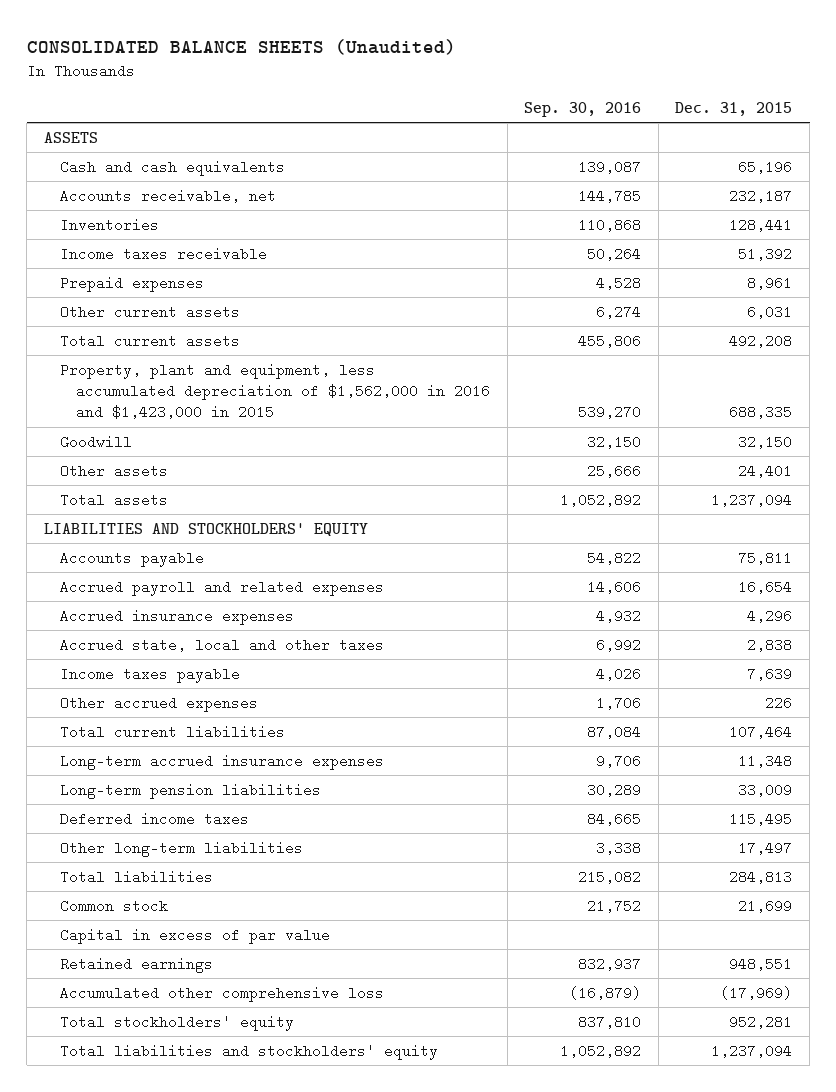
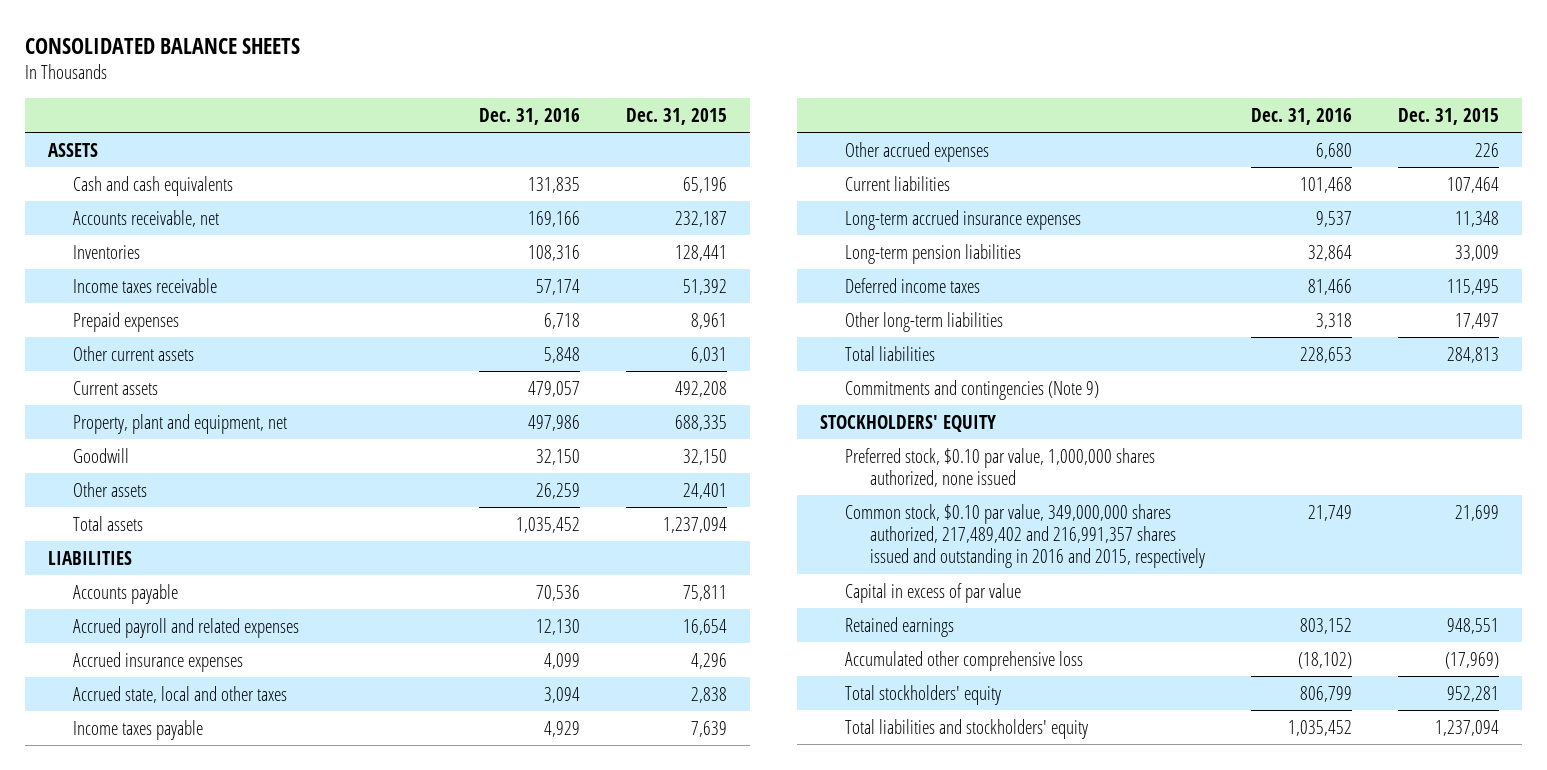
[26,39,456,56] CONSOLIDATED BALANCE SHEETS (Unaudited) -> [24,38,300,55] CONSOLIDATED BALANCE SHEETS
[524,101,642,117] Sep. 30, 2016 -> none
none -> [479,107,581,125] Dec. 31, 2016
[60,333,241,348] Total current assets -> [72,380,158,395] Current assets
[60,362,491,420] Property, plant and equipment, less accumulated depreciation of $1,562,000 in 2016 and $1,423,000 in 2015 -> [72,413,287,434] Property, plant and equipment, net
[43,522,368,536] LIABILITIES AND STOCKHOLDERS' EQUITY -> none
none -> [47,550,132,565] LIABILITIES
[60,724,286,739] Total current liabilities -> [844,175,950,191] Current liabilities
none -> [844,379,1099,400] Commitments and contingencies (Note 9)
none -> [819,414,996,432] STOCKHOLDERS' EQUITY
none -> [844,447,1155,488] Preferred stock, $0.10 par value, 1,000,000 shares authorized, none issued
[60,898,169,913] Common stock -> [844,503,1206,569] Common stock, $0.10 par value, 349,000,000 shares authorized, 217,489,402 and 216,991,357 shares issued and outstanding in 2016 and 2015, respectively

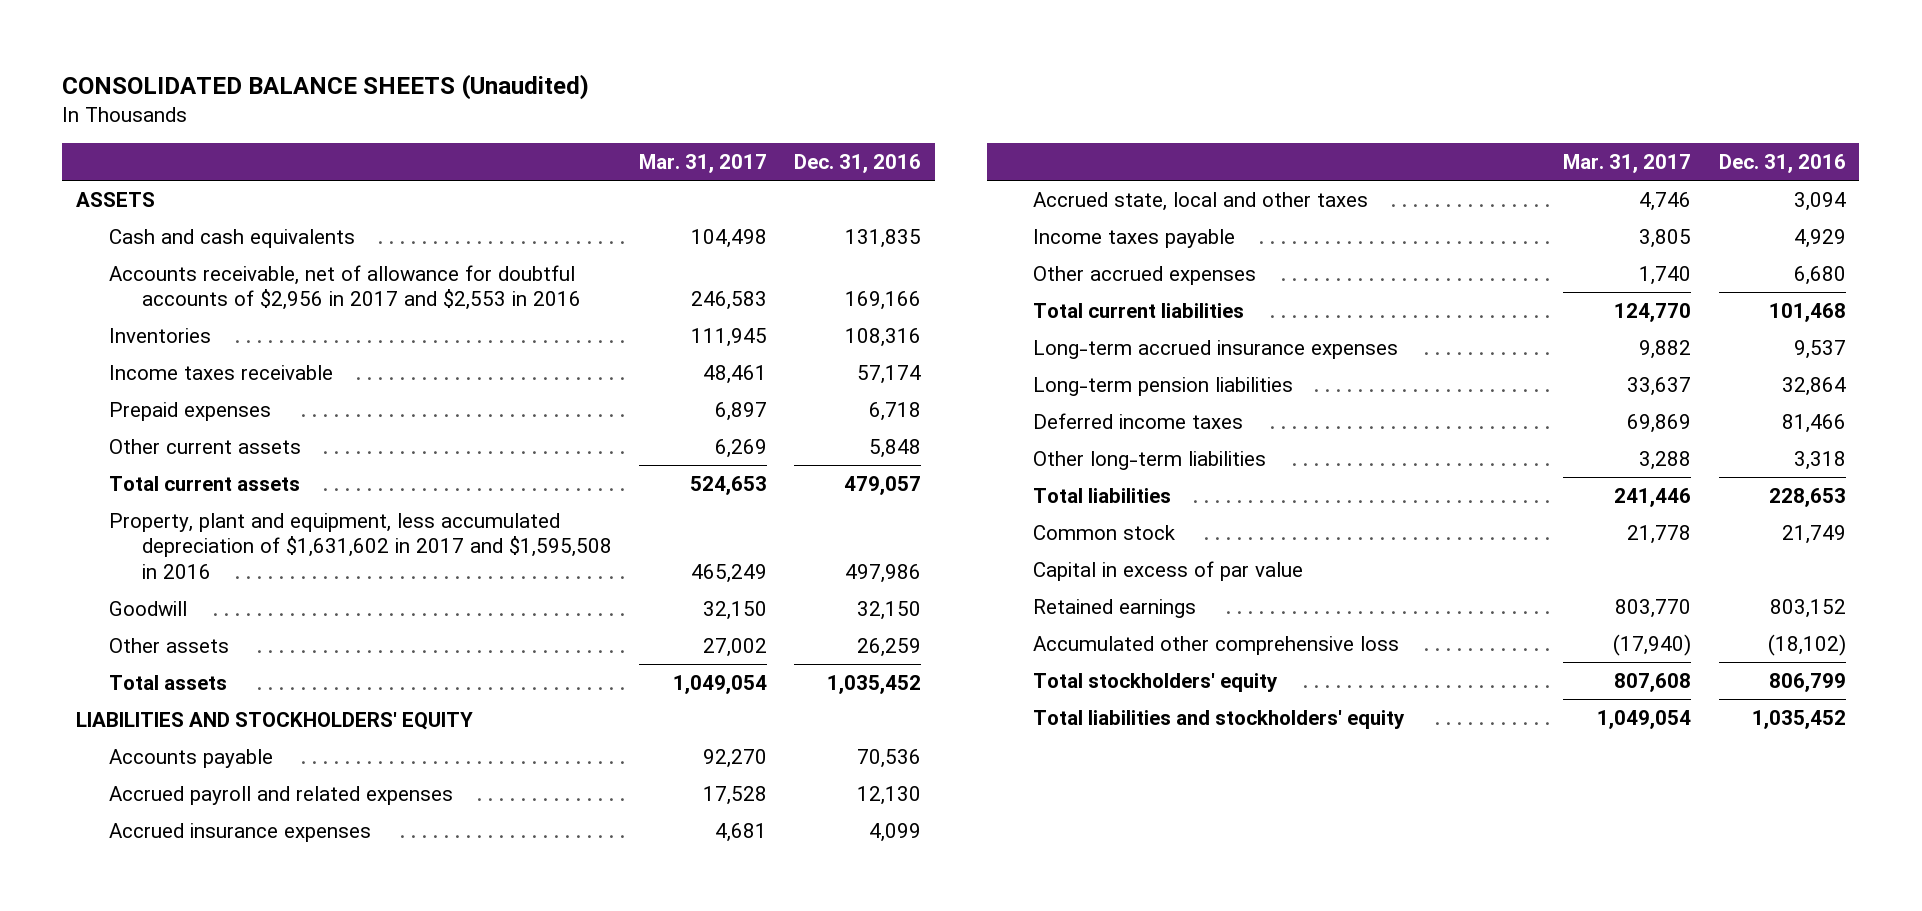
[24,38,300,55] CONSOLIDATED BALANCE SHEETS -> [62,74,590,101] CONSOLIDATED BALANCE SHEETS (Unaudited)
[625,107,727,125] Dec. 31, 2015 -> none
none -> [639,153,768,173] Mar. 31, 2017
[72,209,219,227] Accounts receivable, net -> [108,264,581,311] Accounts receivable, net of allowance for doubtful accounts of $2,956 in 2017 and $2,553 in 2016
[72,380,158,395] Current assets -> [108,475,300,491] Total current assets
[72,413,287,434] Property, plant and equipment, net -> [108,512,612,579] Property, plant and equipment, less accumulated depreciation of $1,631,602 in 2017 and $1,595,508 in 2016
[47,550,132,565] LIABILITIES -> none
none -> [75,711,473,730] LIABILITIES AND STOCKHOLDERS' EQUITY
[844,175,950,191] Current liabilities -> [1033,302,1245,318] Total current liabilities
[844,379,1099,400] Commitments and contingencies (Note 9) -> none
[819,414,996,432] STOCKHOLDERS' EQUITY -> none
[844,447,1155,488] Preferred stock, $0.10 par value, 1,000,000 shares authorized, none issued -> none
[844,503,1206,569] Common stock, $0.10 par value, 349,000,000 shares authorized, 217,489,402 and 216,991,357 shares issued and outstanding in 2016 and 2015, respectively -> [1033,524,1176,540] Common stock

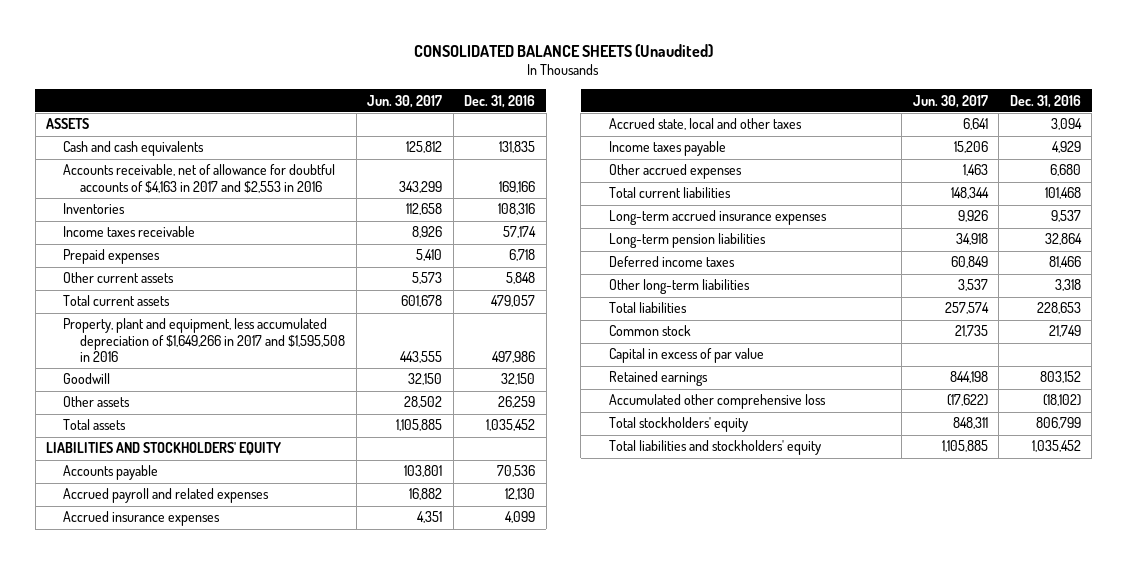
[639,153,768,173] Mar. 31, 2017 -> none
none -> [367,94,443,108] Jun. 30, 2017
[108,264,581,311] Accounts receivable, net of allowance for doubtful accounts of $2,956 in 2017 and $2,553 in 2016 -> [63,164,336,193] Accounts receivable, net of allowance for doubtful accounts of $4,163 in 2017 and $2,553 in 2016
[108,512,612,579] Property, plant and equipment, less accumulated depreciation of $1,631,602 in 2017 and $1,595,508 in 2016 -> [63,318,346,363] Property, plant and equipment, less accumulated depreciation of $1,649,266 in 2017 and $1,595,508 in 2016

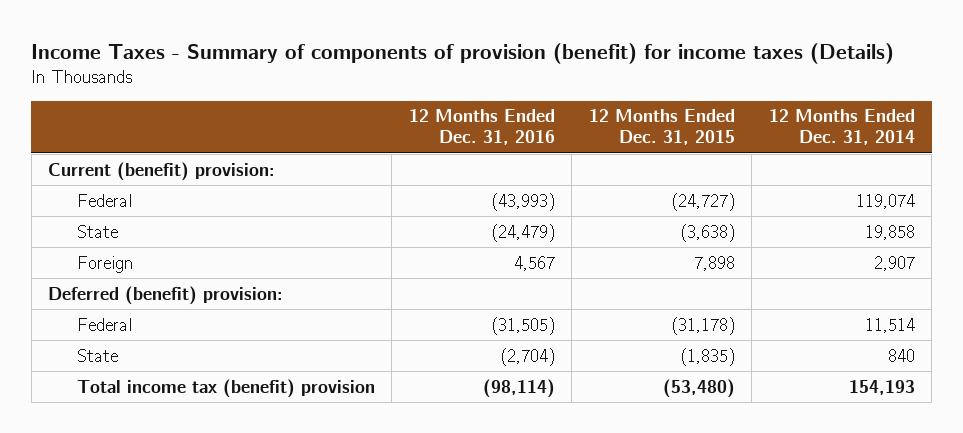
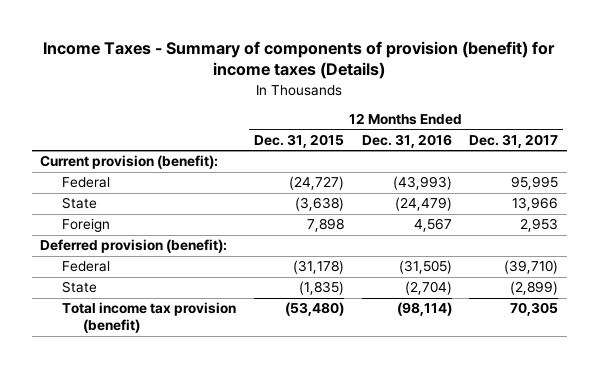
[768,109,915,146] 12 Months Ended Dec. 31, 2014 -> none
none -> [469,133,559,148] Dec. 31, 2017
[48,161,276,181] Current (benefit) provision: -> [40,155,219,170] Current provision (benefit):
[48,285,284,305] Deferred (benefit) provision: -> [40,239,228,254] Deferred provision (benefit):
[76,378,375,398] Total income tax (benefit) provision -> [61,302,236,334] Total income tax provision (benefit)

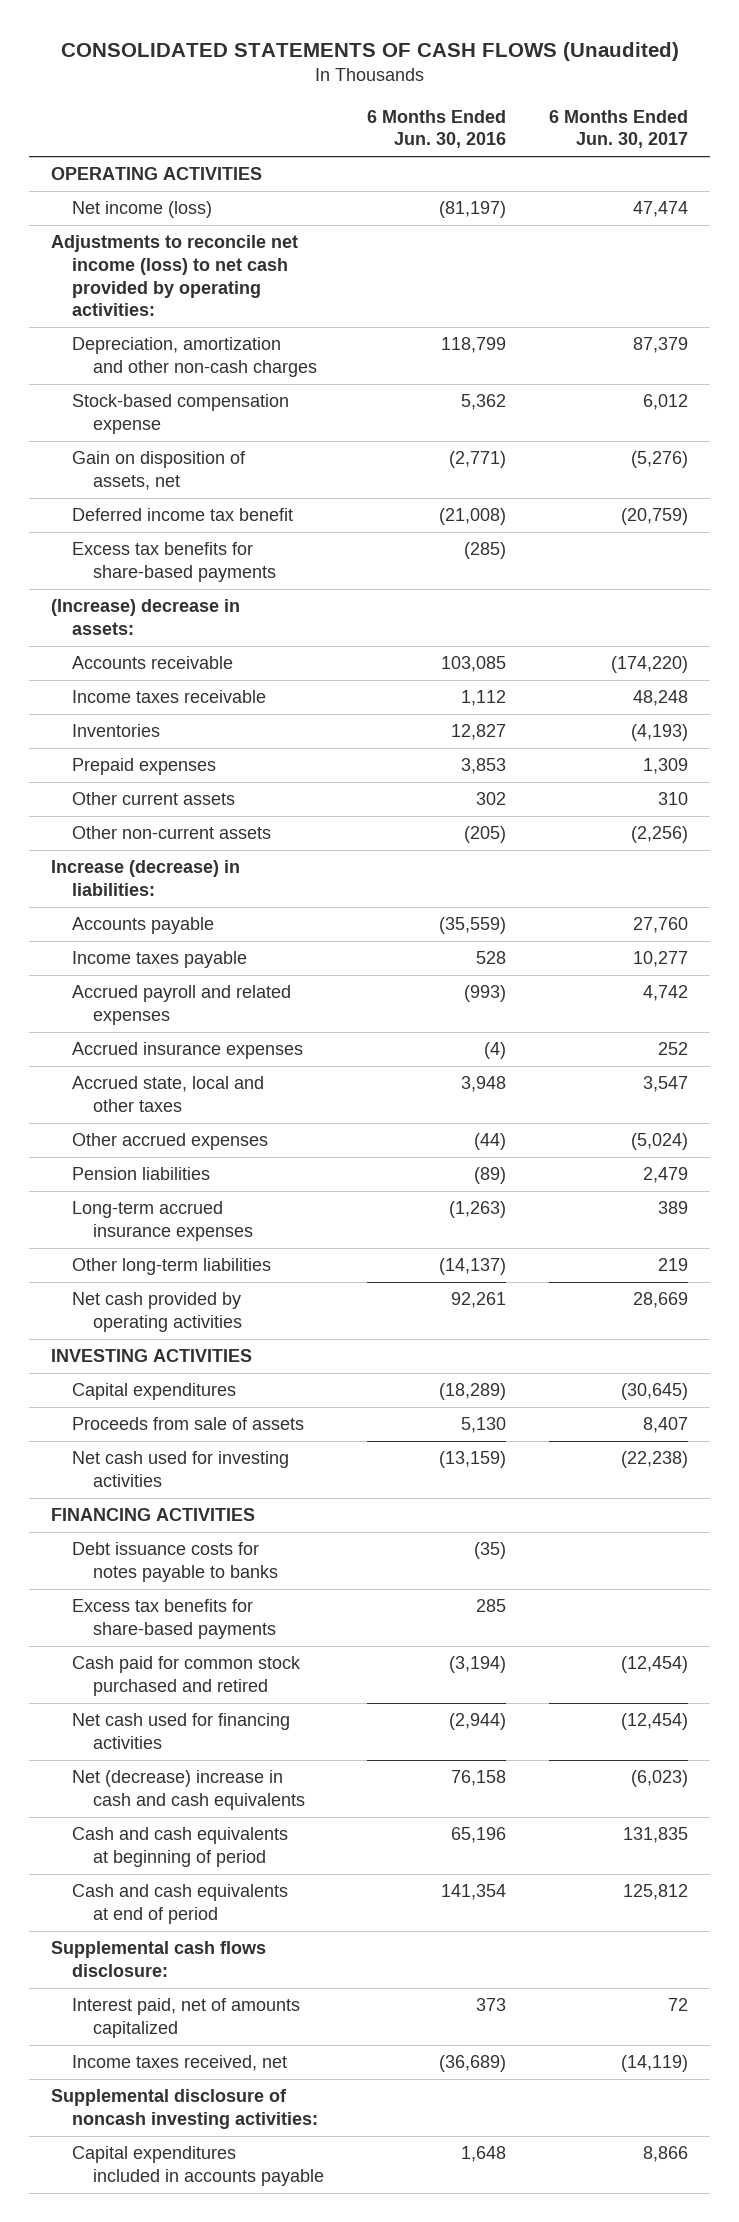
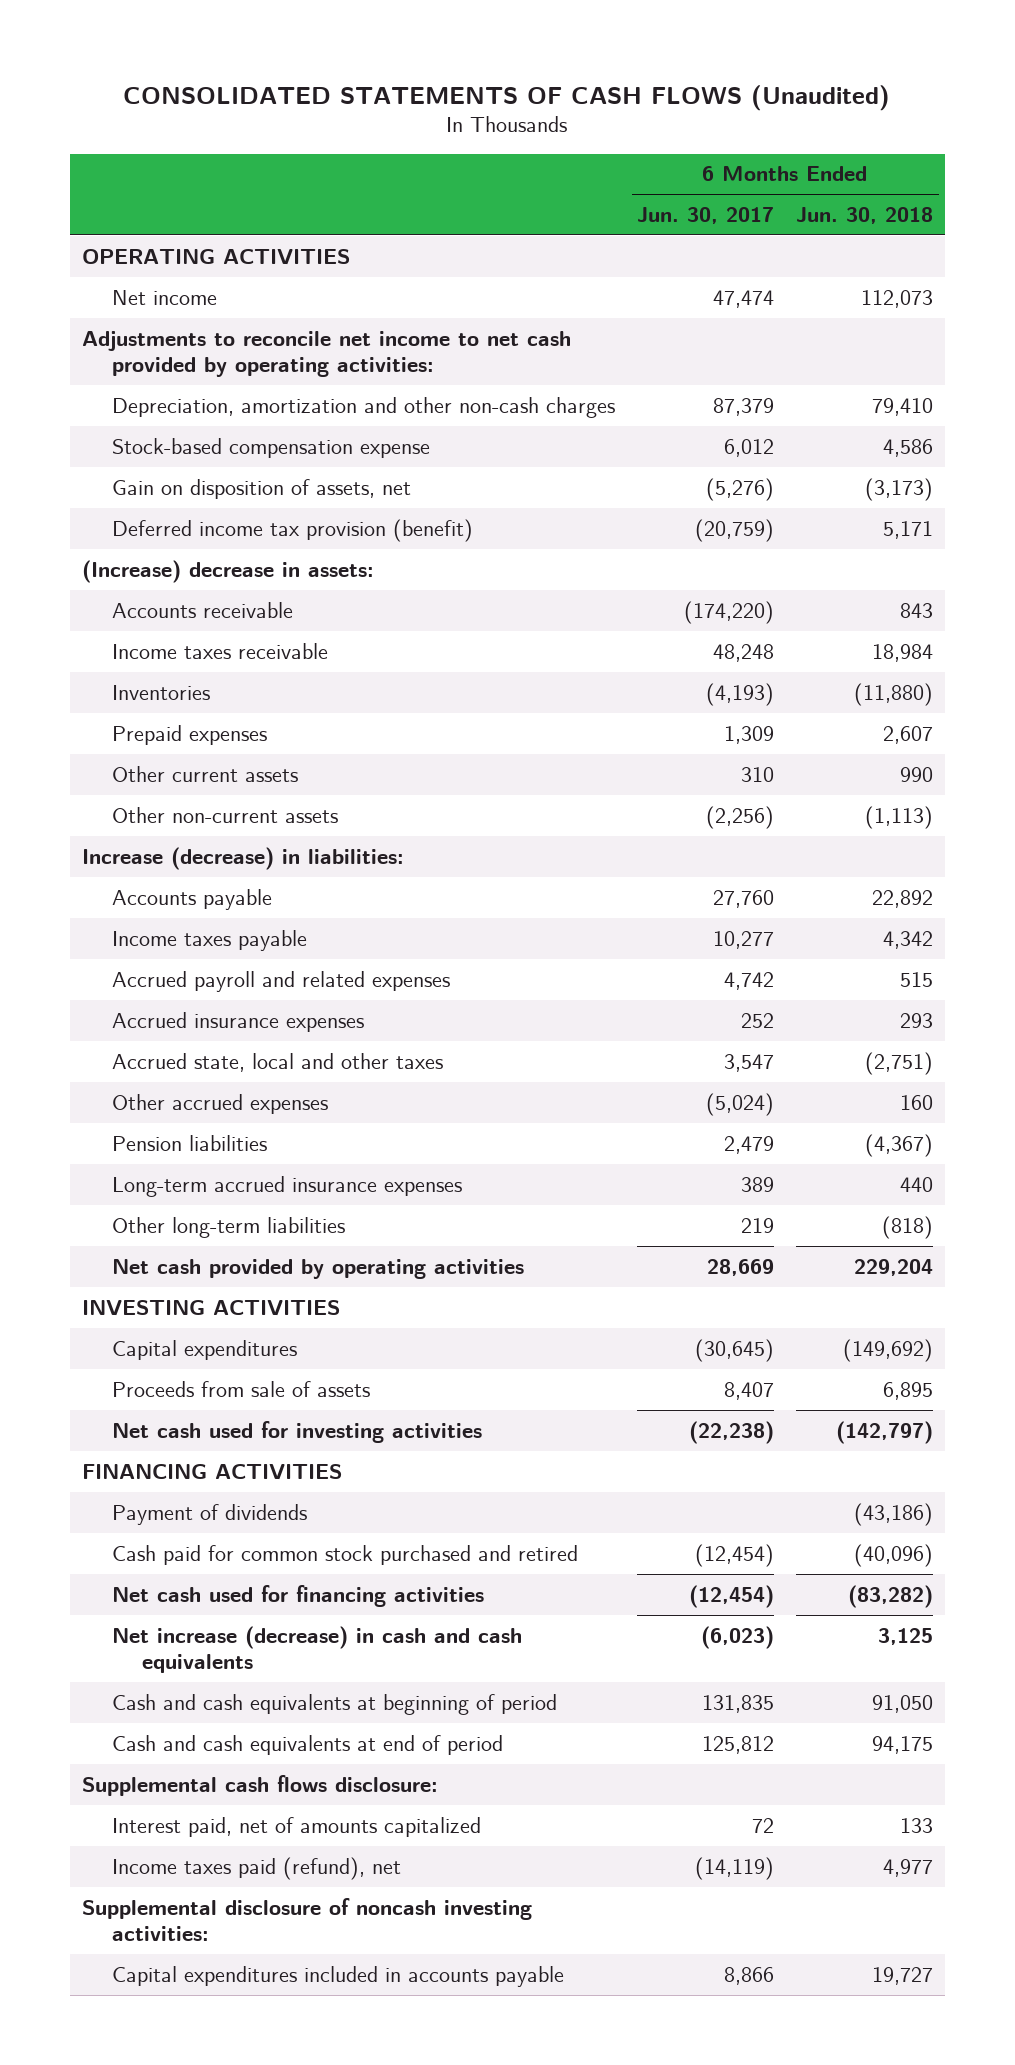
[367,109,507,149] 6 Months Ended Jun. 30, 2016 -> none
none -> [796,206,934,224] Jun. 30, 2018
[71,201,212,219] Net income (loss) -> [111,289,217,305] Net income
[50,235,298,317] Adjustments to reconcile net income (loss) to net cash provided by operating activities: -> [81,330,571,377] Adjustments to reconcile net income to net cash provided by operating activities:
[71,542,277,582] Excess tax benefits for share-based payments -> none
[71,508,293,522] Deferred income tax benefit -> [111,518,473,542] Deferred income tax provision (benefit)
[71,1542,279,1582] Debt issuance costs for notes payable to banks -> none
[71,1599,277,1639] Excess tax benefits for share-based payments -> none
none -> [111,1503,307,1525] Payment of dividends
[71,1770,306,1810] Net (decrease) increase in cash and cash equivalents -> [111,1625,522,1673] Net increase (decrease) in cash and cash equivalents
[71,2055,287,2072] Income taxes received, net -> [111,1856,401,1880] Income taxes paid (refund), net

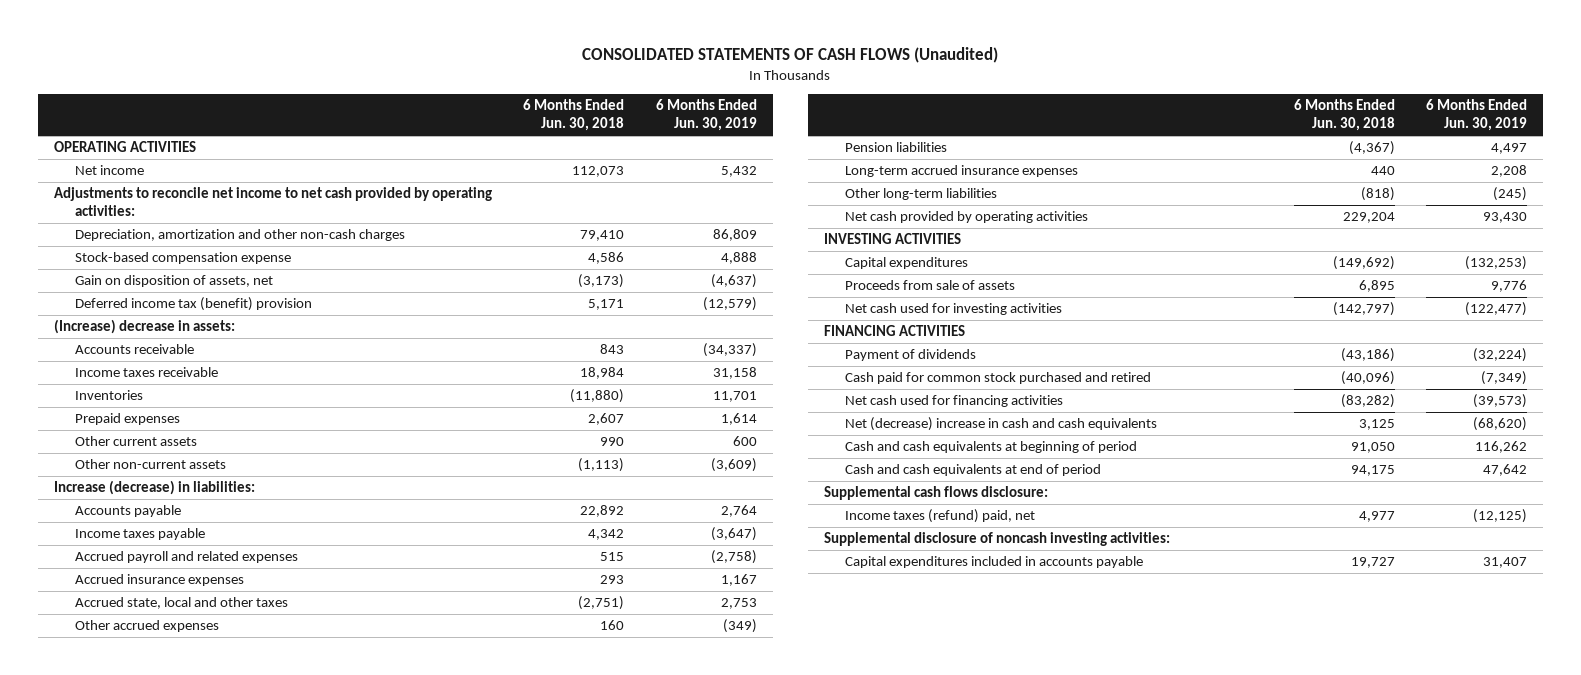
[637,206,775,224] Jun. 30, 2017 -> none
none -> [655,99,757,132] 6 Months Ended Jun. 30, 2019
[111,518,473,542] Deferred income tax provision (benefit) -> [74,297,312,312] Deferred income tax (benefit) provision
[111,1625,522,1673] Net increase (decrease) in cash and cash equivalents -> [845,417,1158,432] Net (decrease) increase in cash and cash equivalents
[111,1816,481,1837] Interest paid, net of amounts capitalized -> none
[111,1856,401,1880] Income taxes paid (refund), net -> [845,509,1036,524] Income taxes (refund) paid, net

